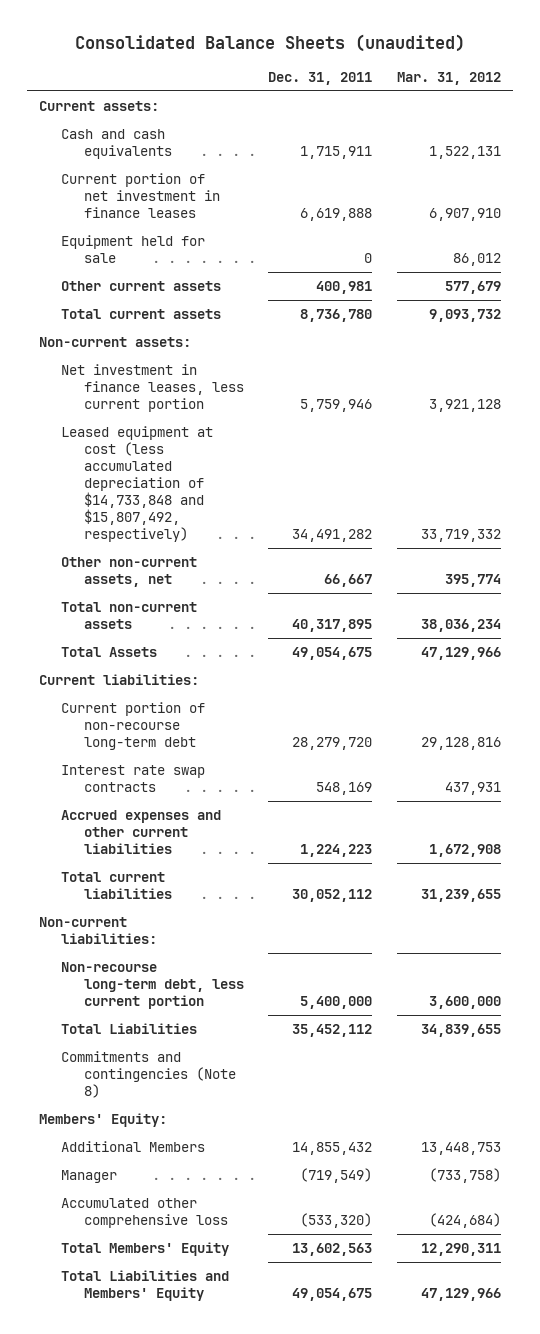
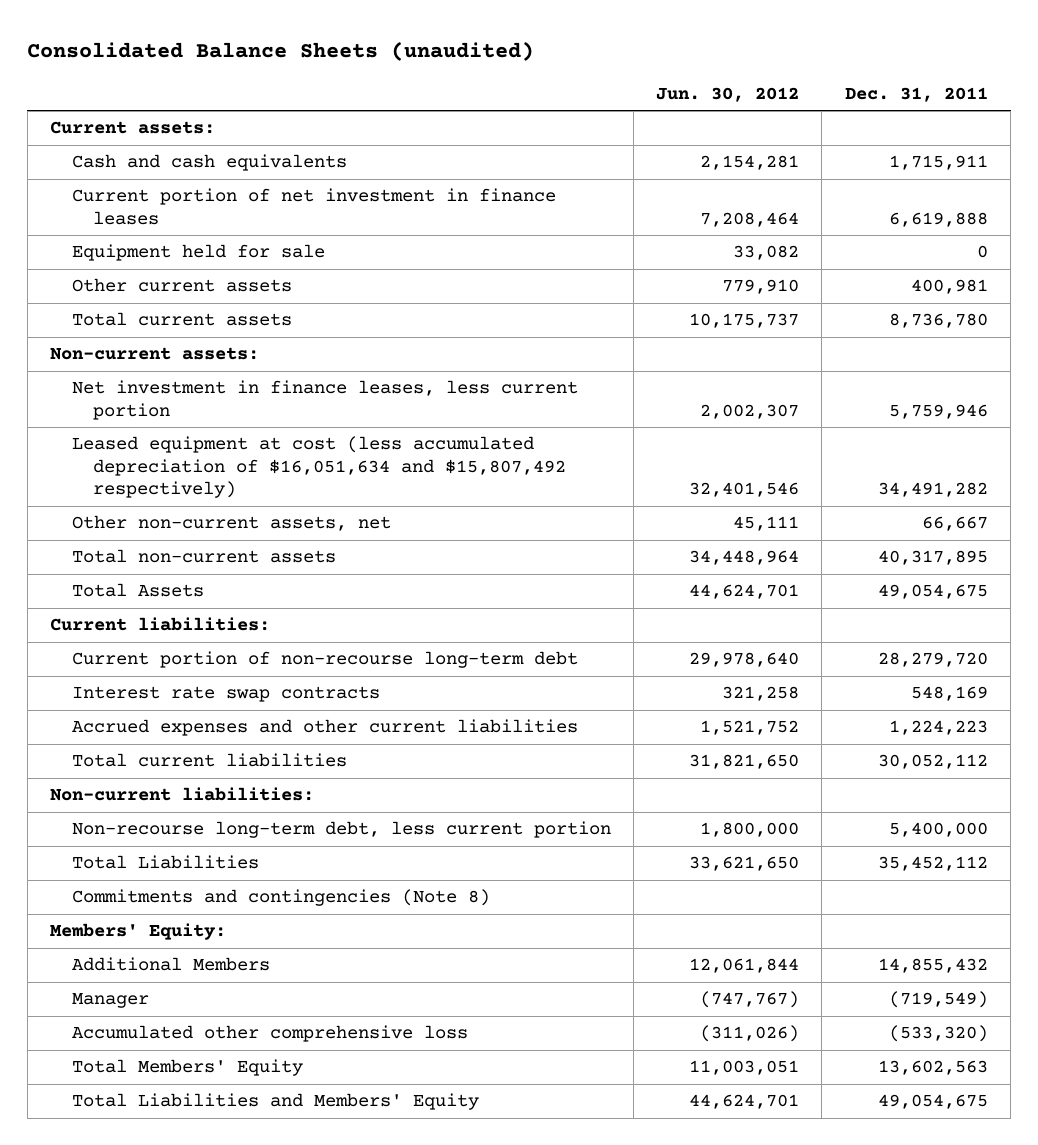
[396,71,501,85] Mar. 31, 2012 -> none
none -> [656,86,800,102] Jun. 30, 2012
[61,426,214,543] Leased equipment at cost (less accumulated depreciation of $14,733,848 and $15,807,492, respectively) -> [71,436,567,499] Leased equipment at cost (less accumulated depreciation of $16,051,634 and $15,807,492 respectively)

